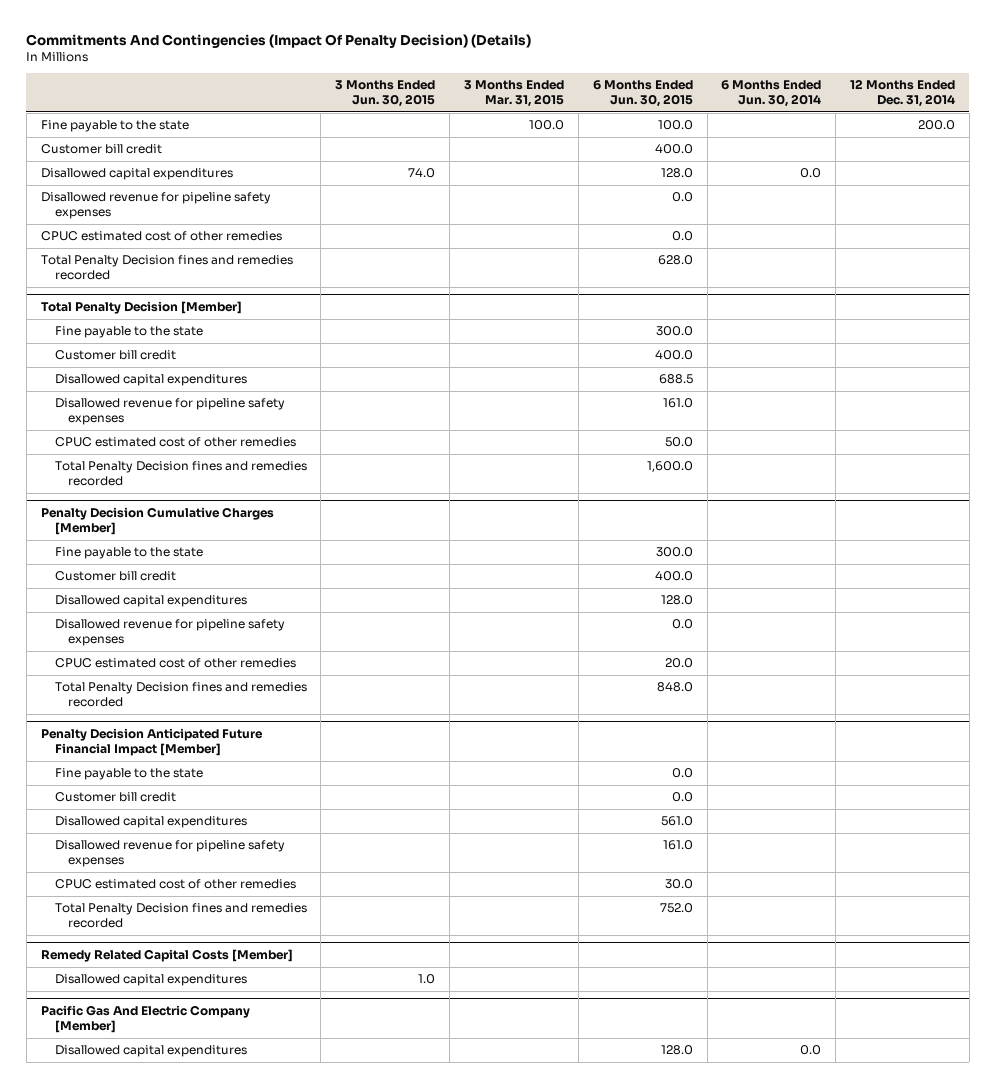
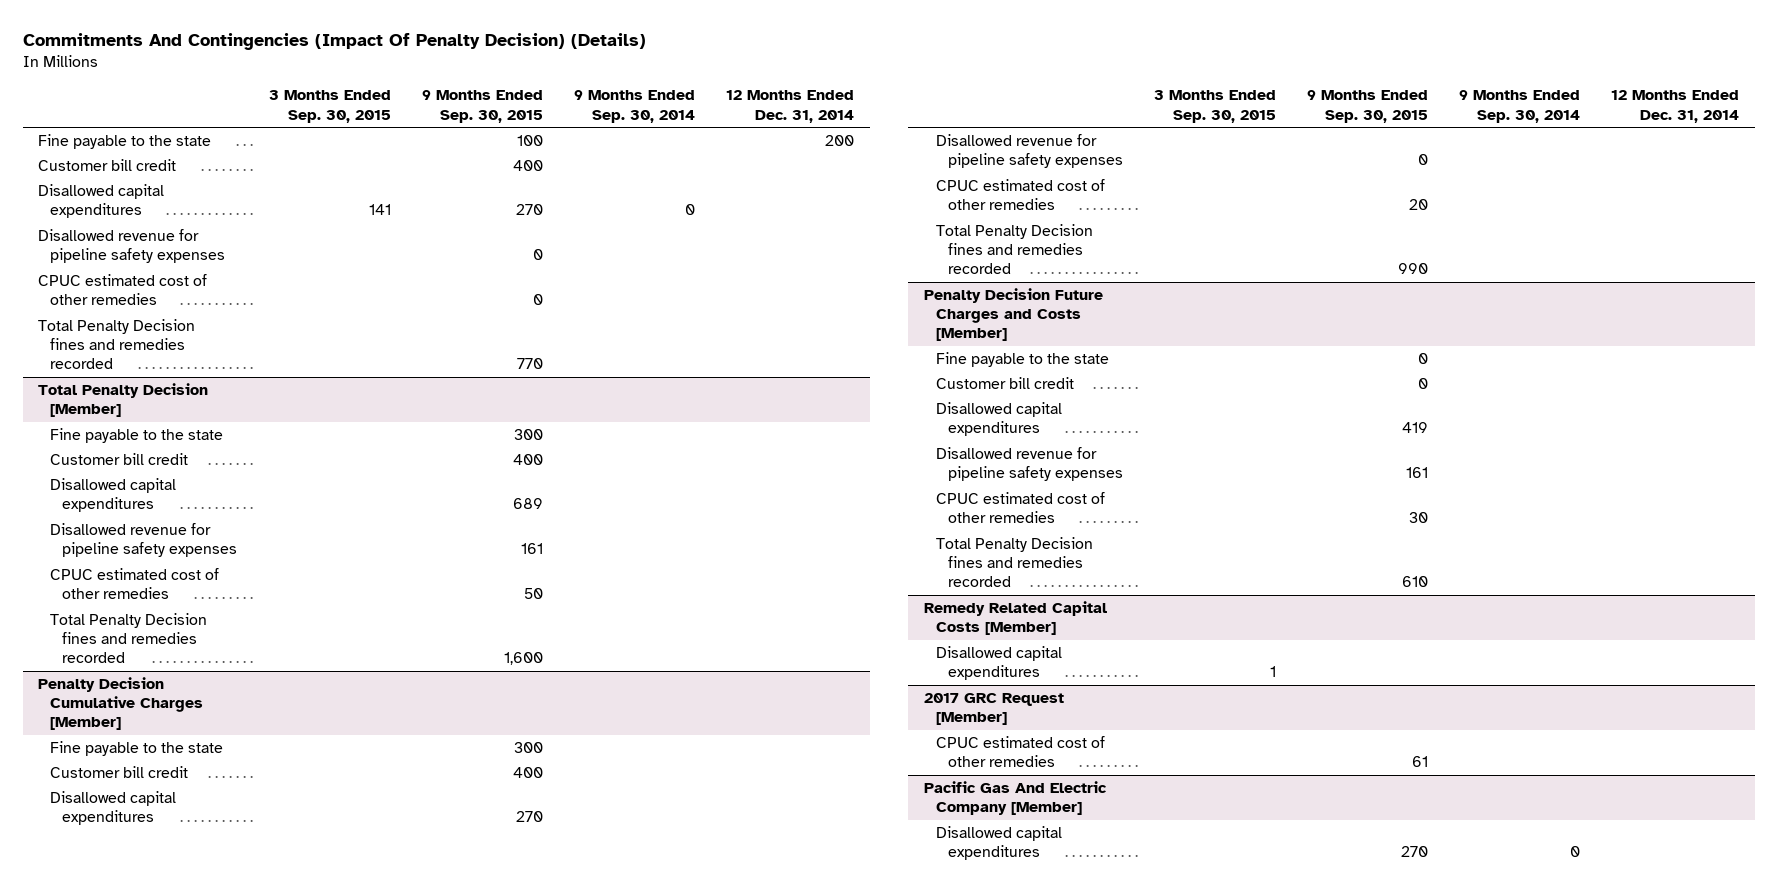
[335,80,436,108] 3 Months Ended Jun. 30, 2015 -> none
[464,80,565,108] 3 Months Ended Mar. 31, 2015 -> none
[592,80,693,108] 6 Months Ended Jun. 30, 2015 -> none
[721,80,822,108] 6 Months Ended Jun. 30, 2014 -> none
none -> [268,90,391,123] 3 Months Ended Sep. 30, 2015
none -> [421,90,543,123] 9 Months Ended Sep. 30, 2015
none -> [573,90,695,123] 9 Months Ended Sep. 30, 2014
[918,120,956,131] 200.0 -> [825,134,855,146] 200
[40,727,263,757] Penalty Decision Anticipated Future Financial Impact [Member] -> [923,287,1103,342] Penalty Decision Future Charges and Costs [Member]
none -> [923,692,1064,726] 2017 GRC Request [Member]
none -> [935,735,1105,768] CPUC estimated cost of other remedies

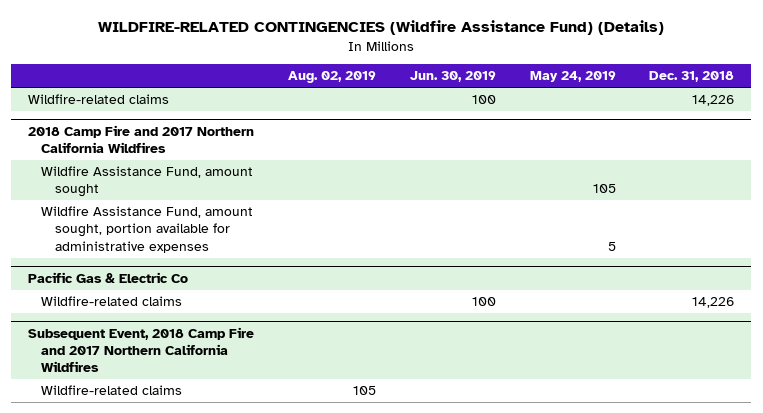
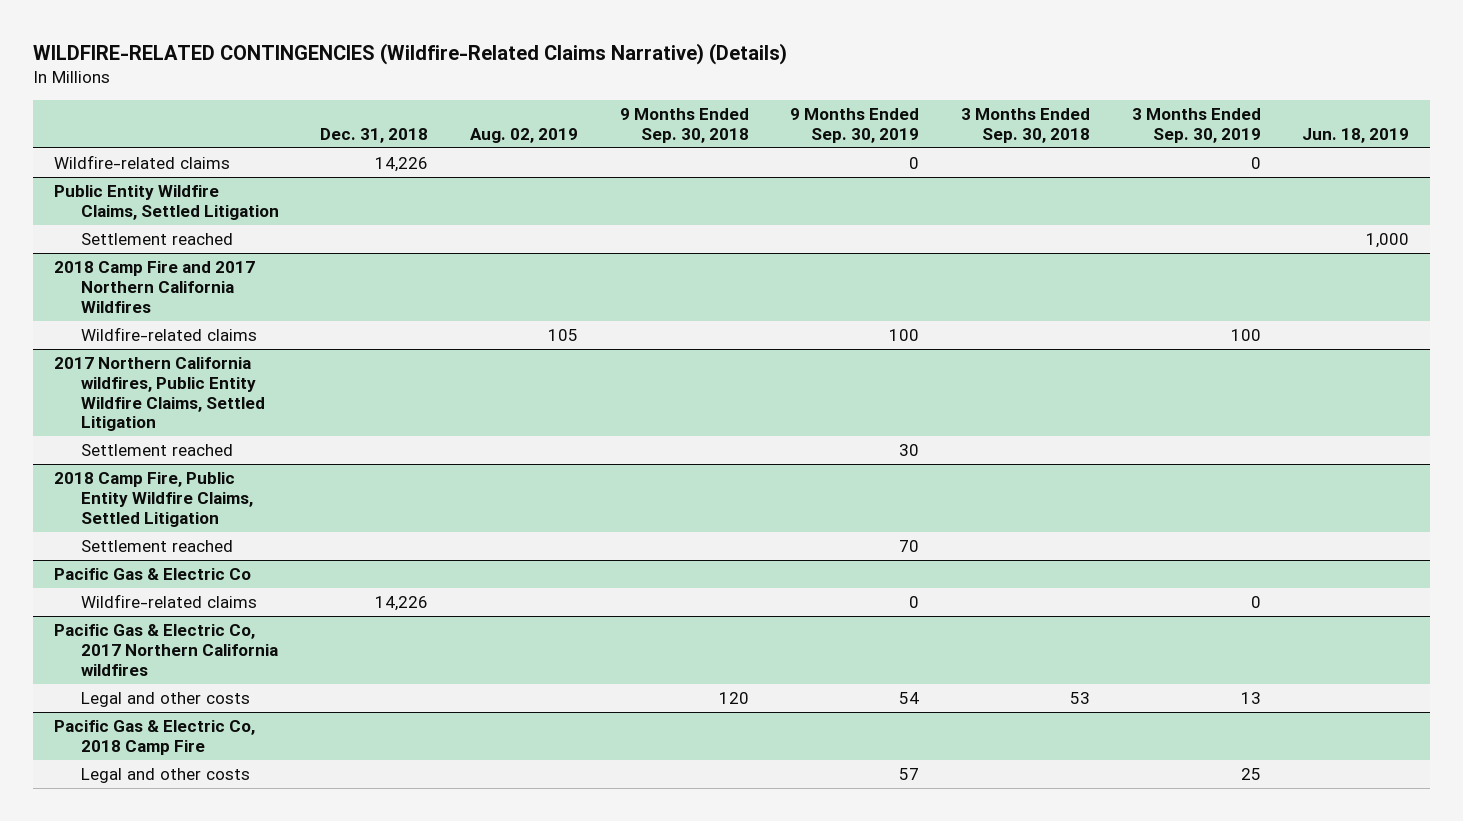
[98,20,665,36] WILDFIRE-RELATED CONTINGENCIES (Wildfire Assistance Fund) (Details) -> [33,42,788,65] WILDFIRE-RELATED CONTINGENCIES (Wildfire-Related Claims Narrative) (Details)
[409,71,496,83] Jun. 30, 2019 -> none
[529,71,616,83] May 24, 2019 -> none
none -> [619,108,749,144] 9 Months Ended Sep. 30, 2018
none -> [790,108,920,144] 9 Months Ended Sep. 30, 2019
none -> [961,108,1091,144] 3 Months Ended Sep. 30, 2018
none -> [1131,108,1261,144] 3 Months Ended Sep. 30, 2019
none -> [1302,128,1410,144] Jun. 18, 2019
none -> [53,185,279,220] Public Entity Wildfire Claims, Settled Litigation
none -> [80,233,233,246] Settlement reached
[41,166,254,198] Wildfire Assistance Fund, amount sought -> none
[41,206,254,253] Wildfire Assistance Fund, amount sought, portion available for administrative expenses -> none
none -> [80,327,257,342] Wildfire-related claims
none -> [53,357,265,432] 2017 Northern California wildfires, Public Entity Wildfire Claims, Settled Litigation
none -> [80,444,233,457] Settlement reached
none -> [53,472,253,527] 2018 Camp Fire, Public Entity Wildfire Claims, Settled Litigation
none -> [80,540,233,553] Settlement reached
[28,326,255,373] Subsequent Event, 2018 Camp Fire and 2017 Northern California Wildfires -> none
[41,385,183,396] Wildfire-related claims -> none
none -> [53,624,278,676] Pacific Gas & Electric Co, 2017 Northern California wildfires
none -> [80,692,250,708] Legal and other costs
none -> [53,720,255,755] Pacific Gas & Electric Co, 2018 Camp Fire
none -> [80,768,250,784] Legal and other costs

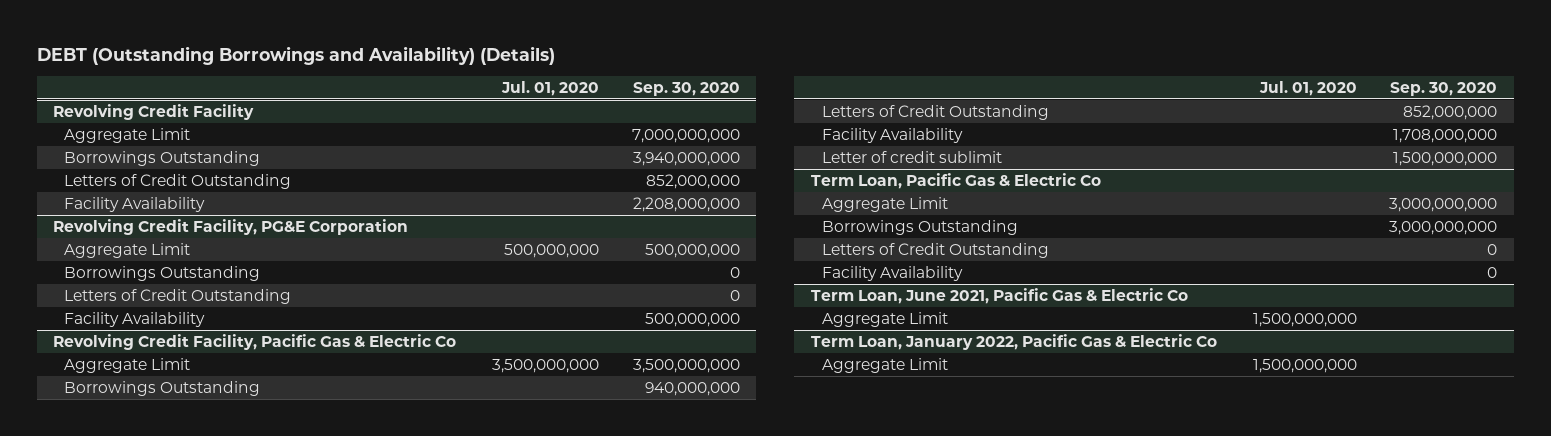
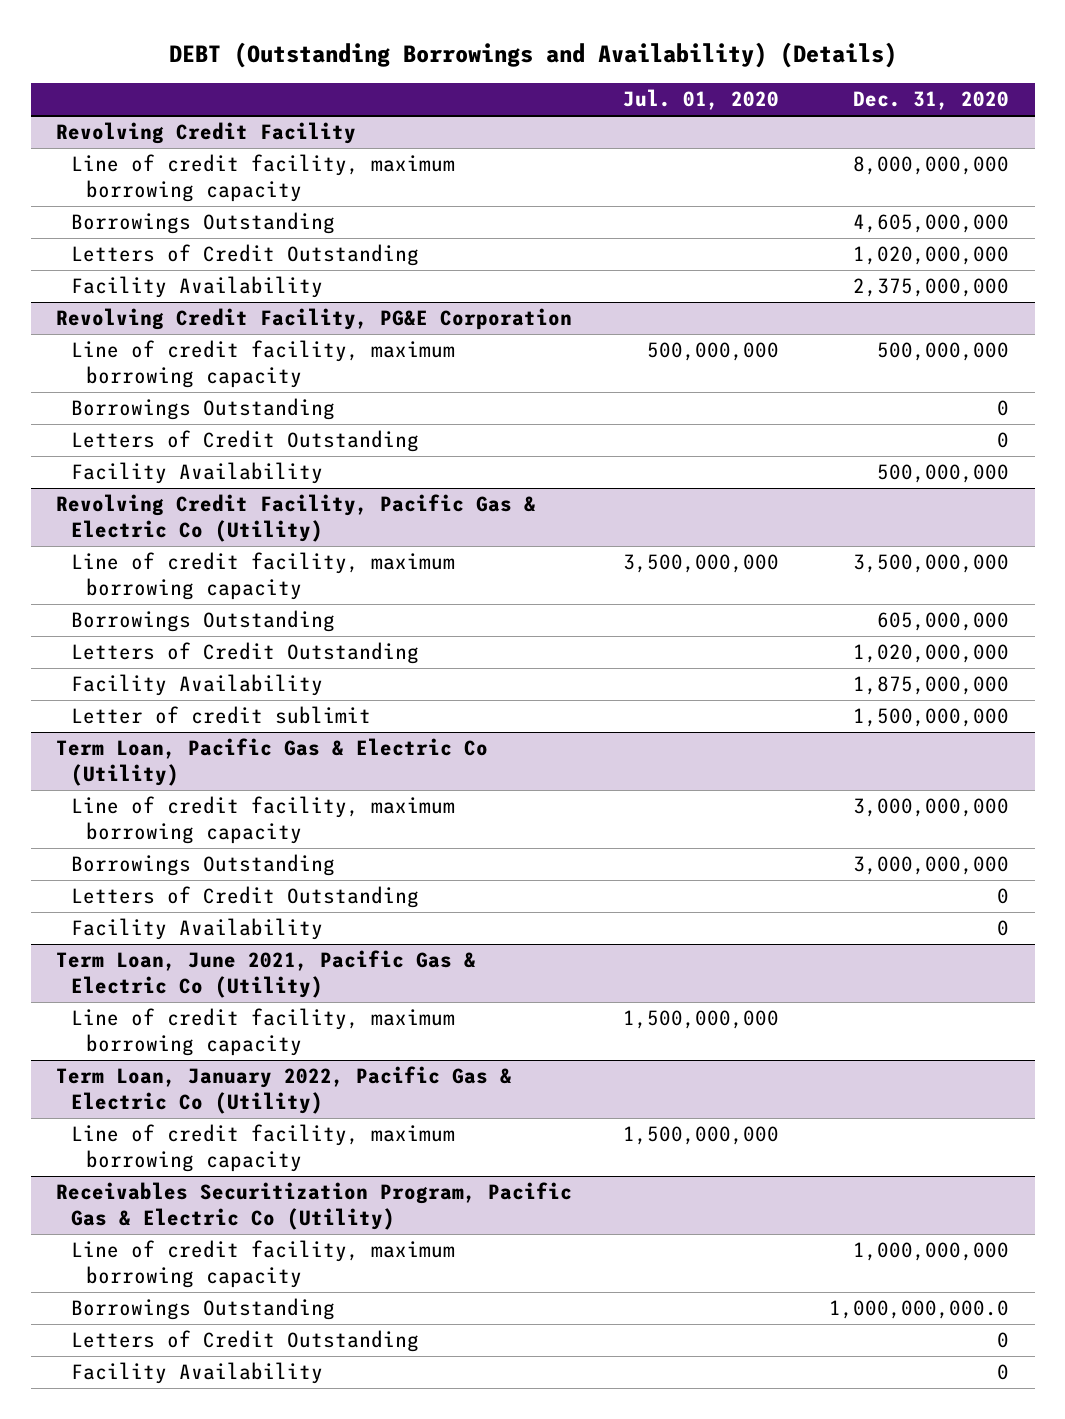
[632,81,740,96] Sep. 30, 2020 -> none
none -> [853,91,1010,111] Dec. 31, 2020
[64,127,191,143] Aggregate Limit -> [71,154,456,202] Line of credit facility, maximum borrowing capacity
[64,242,191,258] Aggregate Limit -> [71,340,456,388] Line of credit facility, maximum borrowing capacity
[53,333,457,350] Revolving Credit Facility, Pacific Gas & Electric Co -> [55,494,536,542] Revolving Credit Facility, Pacific Gas & Electric Co (Utility)
[64,357,191,373] Aggregate Limit -> [71,552,456,600] Line of credit facility, maximum borrowing capacity
[810,172,1101,189] Term Loan, Pacific Gas & Electric Co -> [55,738,488,786] Term Loan, Pacific Gas & Electric Co (Utility)
[821,196,948,212] Aggregate Limit -> [71,796,456,844] Line of credit facility, maximum borrowing capacity
[810,287,1188,304] Term Loan, June 2021, Pacific Gas & Electric Co -> [55,950,476,998] Term Loan, June 2021, Pacific Gas & Electric Co (Utility)
[821,311,948,327] Aggregate Limit -> [71,1008,456,1056] Line of credit facility, maximum borrowing capacity
[810,333,1217,350] Term Loan, January 2022, Pacific Gas & Electric Co -> [55,1066,512,1114] Term Loan, January 2022, Pacific Gas & Electric Co (Utility)
[821,357,948,373] Aggregate Limit -> [71,1124,456,1172] Line of credit facility, maximum borrowing capacity
none -> [55,1182,572,1230] Receivables Securitization Program, Pacific Gas & Electric Co (Utility)
none -> [71,1240,456,1288] Line of credit facility, maximum borrowing capacity
none -> [71,1298,336,1321] Borrowings Outstanding
none -> [71,1330,420,1353] Letters of Credit Outstanding
none -> [71,1362,324,1385] Facility Availability

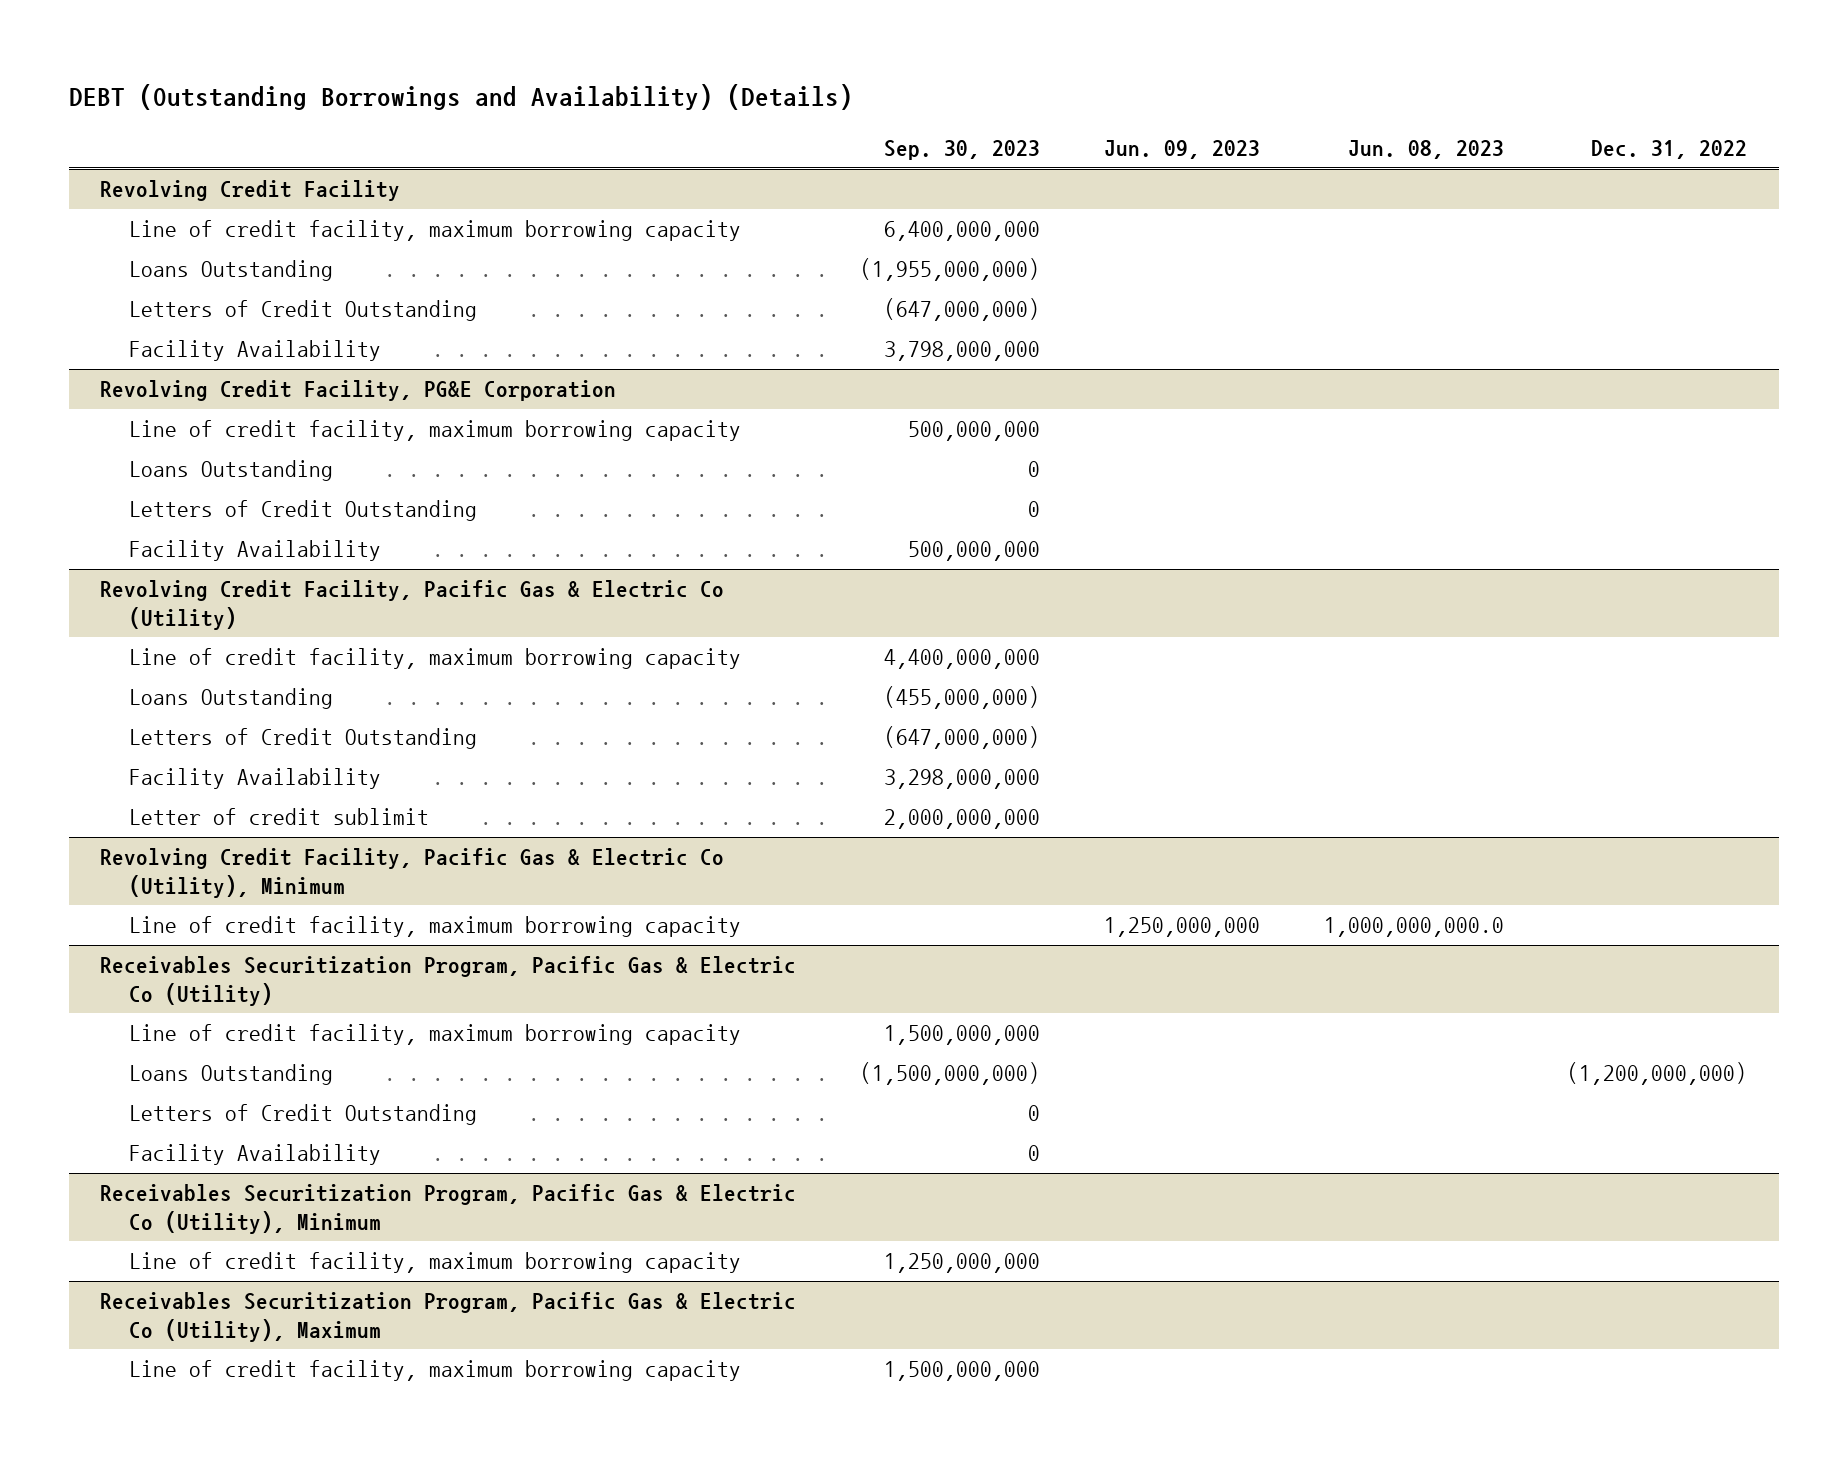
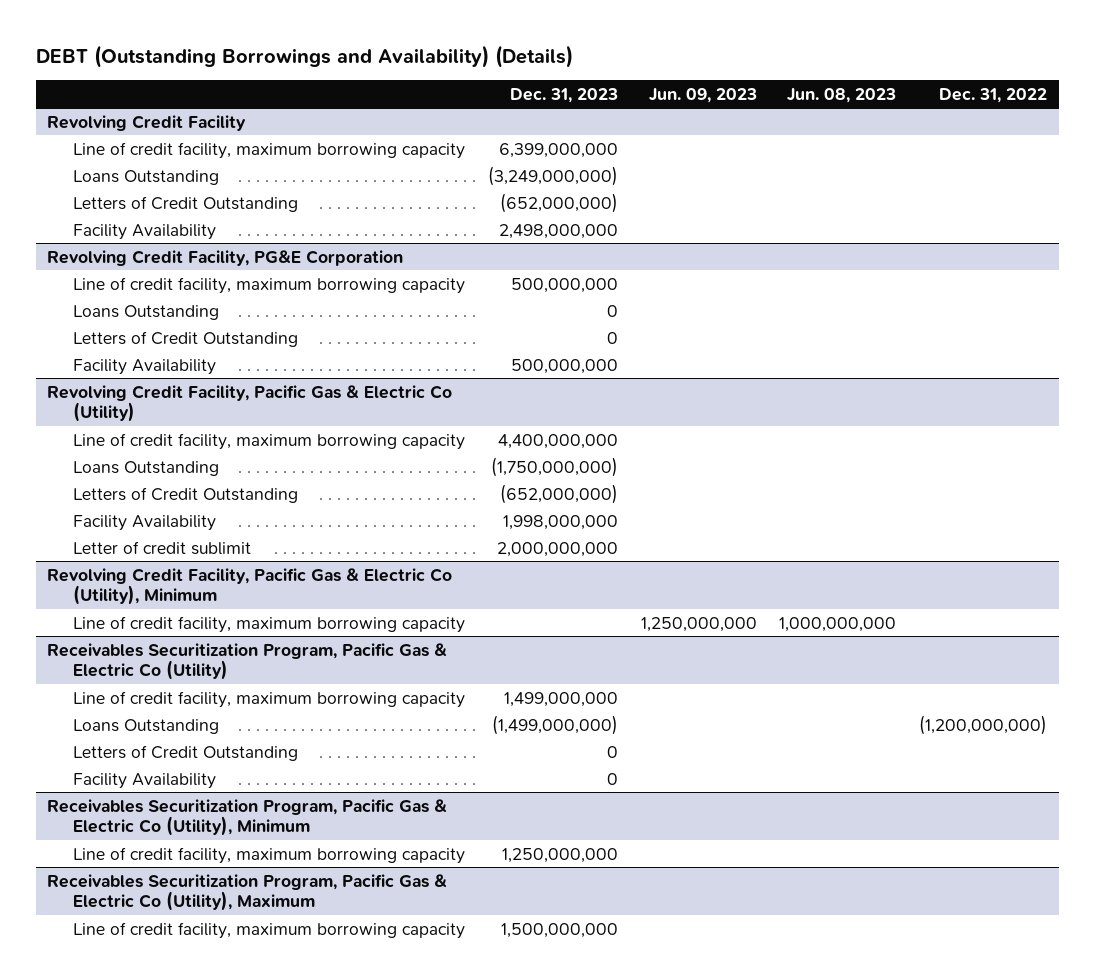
[884,140,1041,161] Sep. 30, 2023 -> none
none -> [509,87,618,103] Dec. 31, 2023
[1323,917,1504,938] 1,000,000,000.0 -> [779,616,897,632] 1,000,000,000

